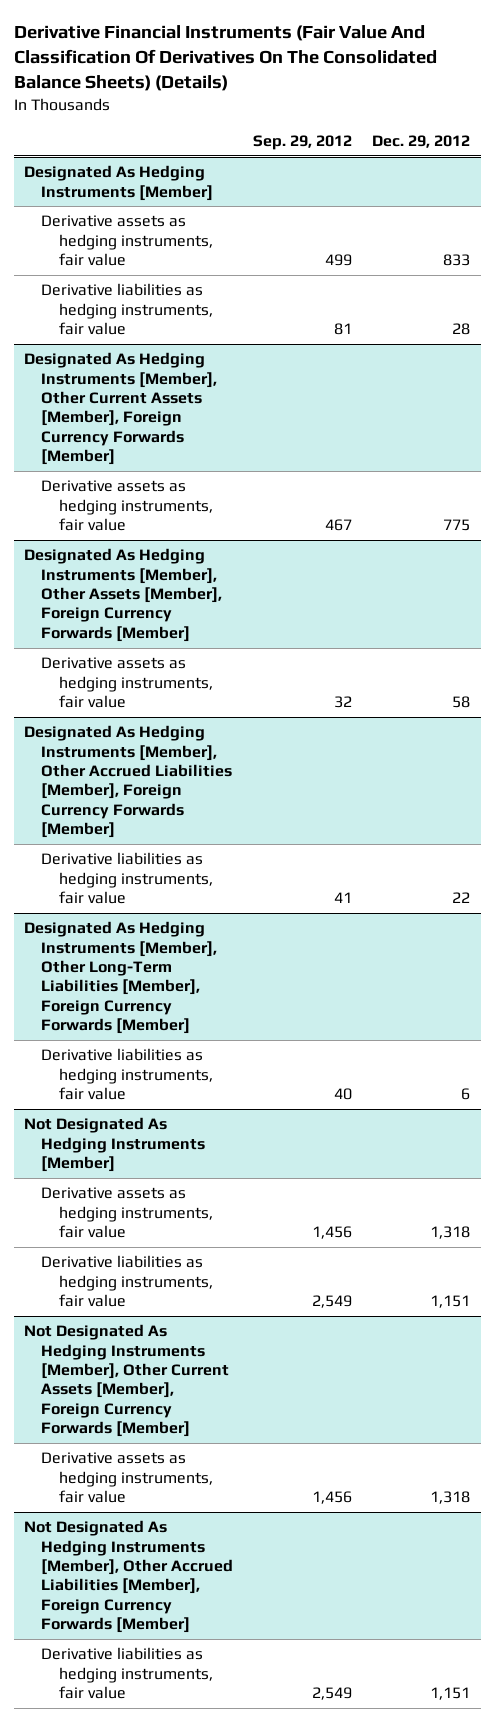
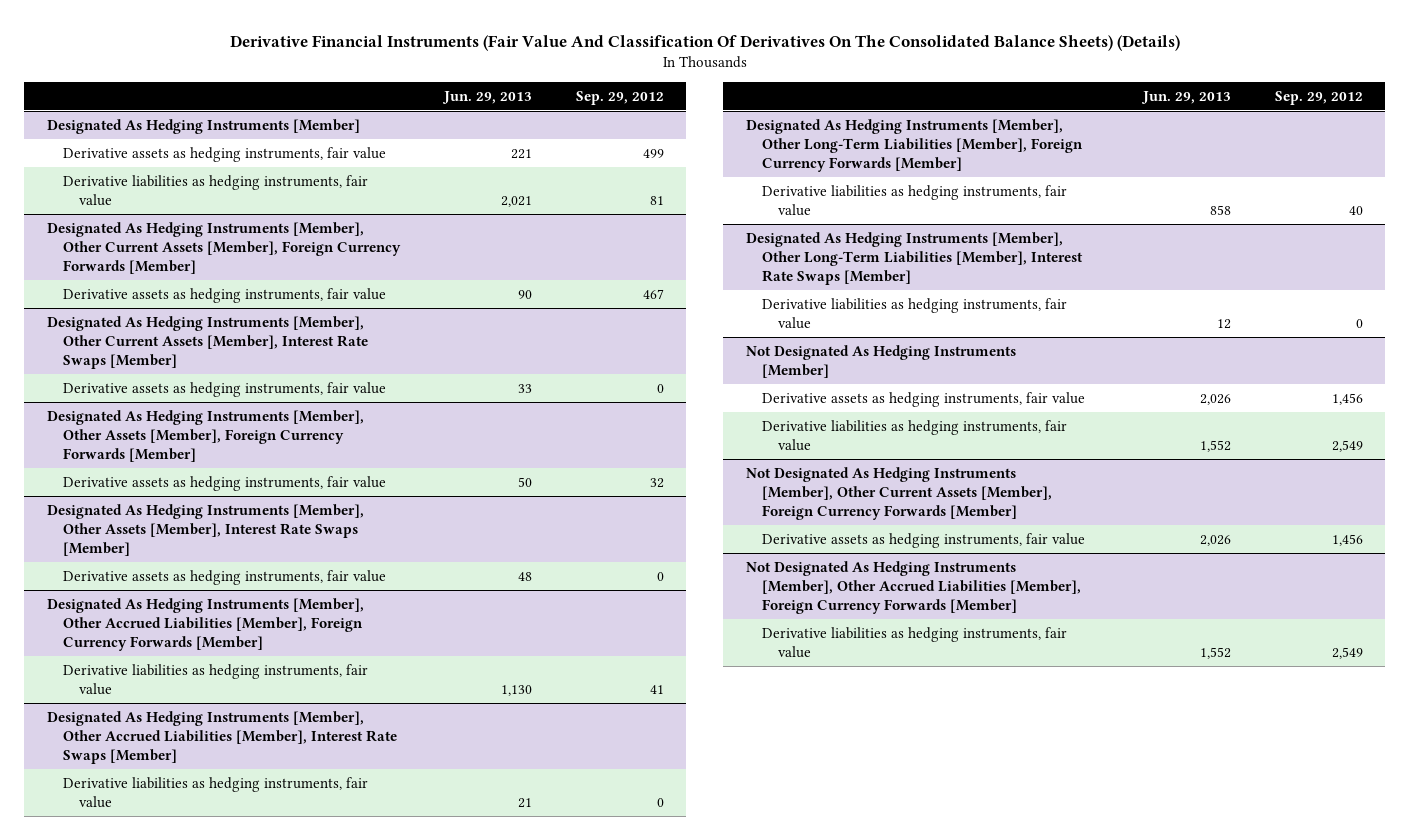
[372,134,471,148] Dec. 29, 2012 -> none
none -> [441,90,532,104] Jun. 29, 2013
none -> [46,315,368,369] Designated As Hedging Instruments [Member], Other Current Assets [Member], Interest Rate Swaps [Member]
none -> [62,381,386,397] Derivative assets as hedging instruments, fair value
none -> [46,503,364,556] Designated As Hedging Instruments [Member], Other Assets [Member], Interest Rate Swaps [Member]
none -> [62,569,386,585] Derivative assets as hedging instruments, fair value
none -> [46,710,397,764] Designated As Hedging Instruments [Member], Other Accrued Liabilities [Member], Interest Rate Swaps [Member]
none -> [62,776,368,808] Derivative liabilities as hedging instruments, fair value
none -> [745,231,1083,285] Designated As Hedging Instruments [Member], Other Long-Term Liabilities [Member], Interest Rate Swaps [Member]
none -> [761,297,1067,329] Derivative liabilities as hedging instruments, fair value

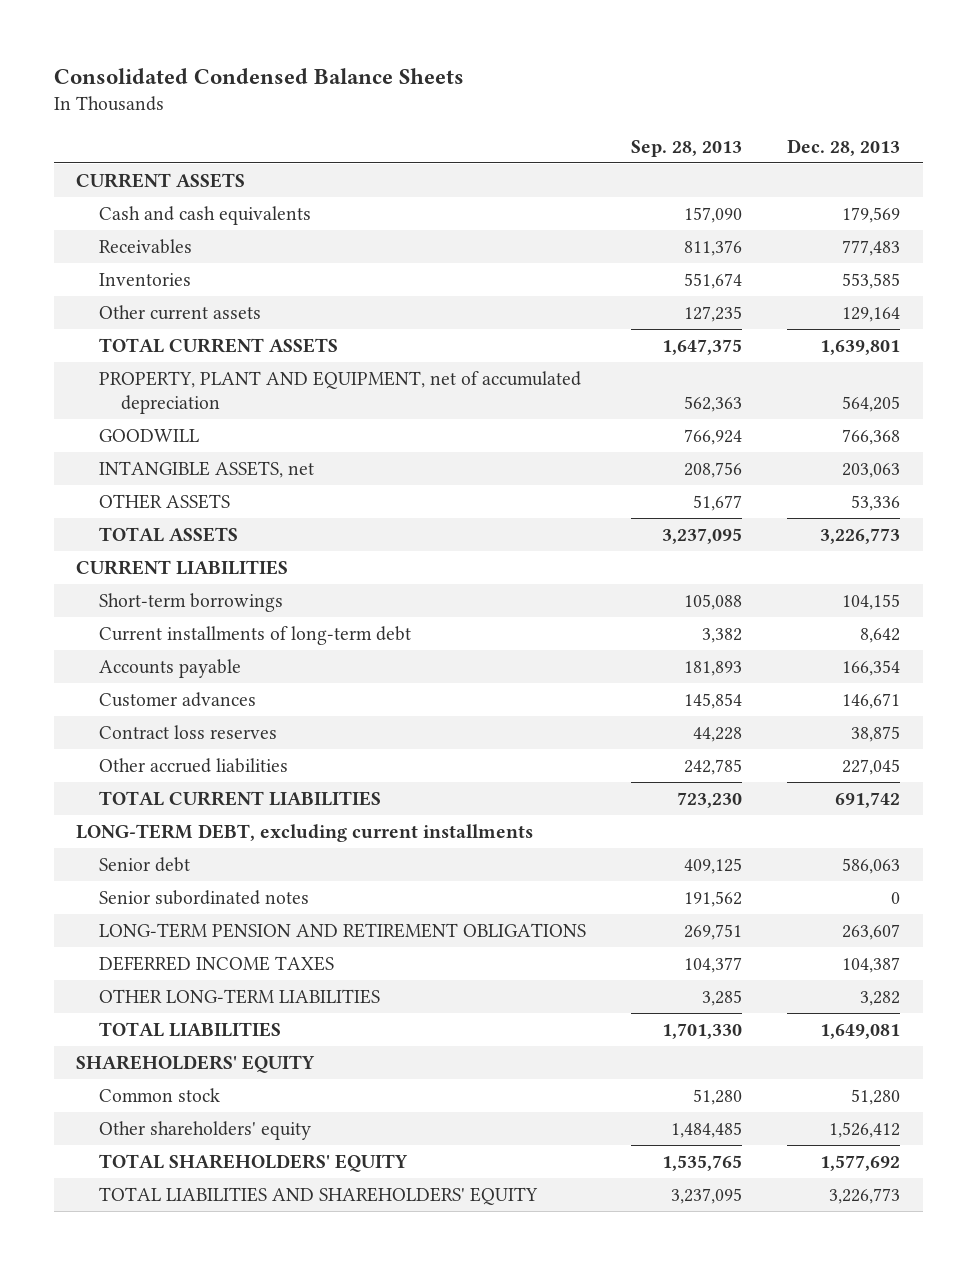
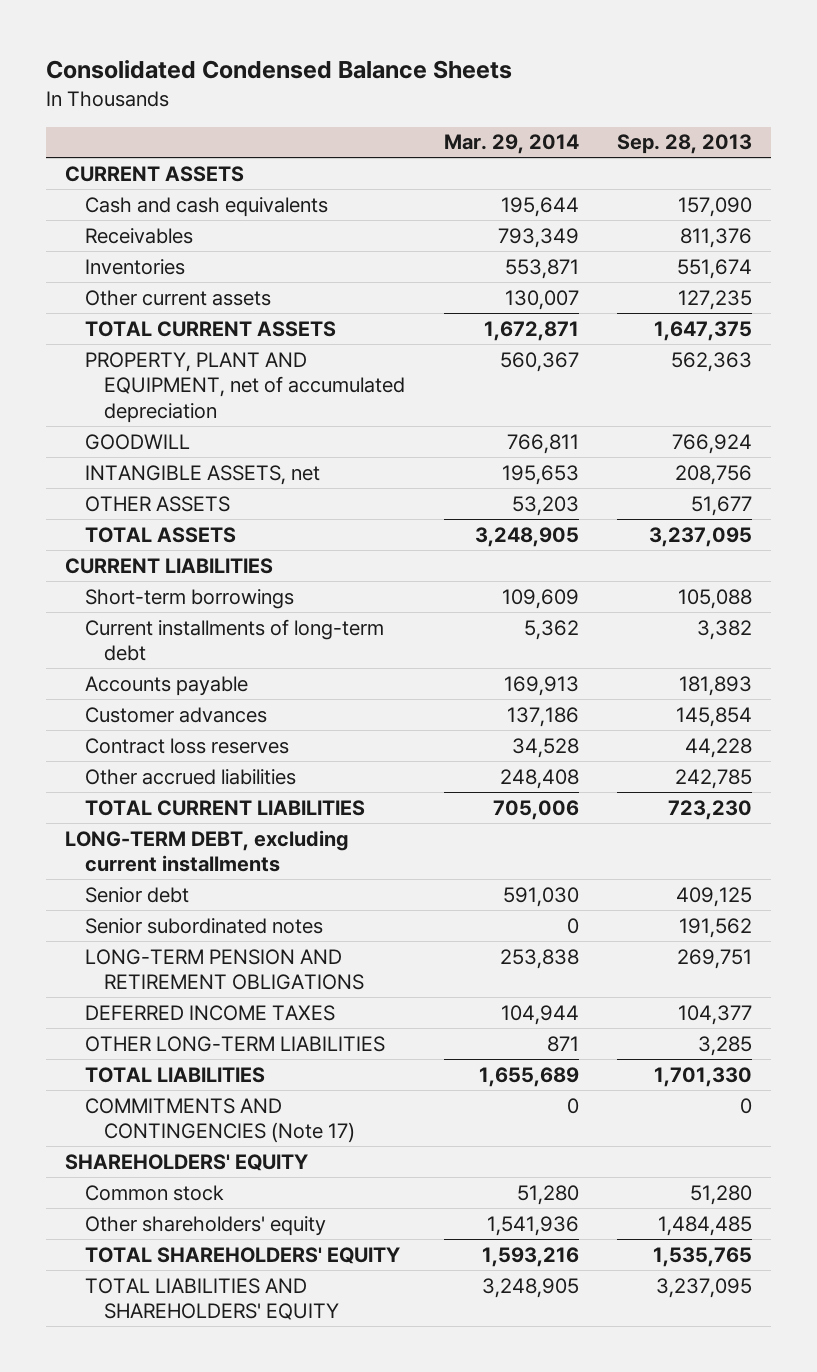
[787,138,901,156] Dec. 28, 2013 -> none
none -> [443,134,579,155] Mar. 29, 2014
none -> [84,1097,356,1144] COMMITMENTS AND CONTINGENCIES (Note 17)

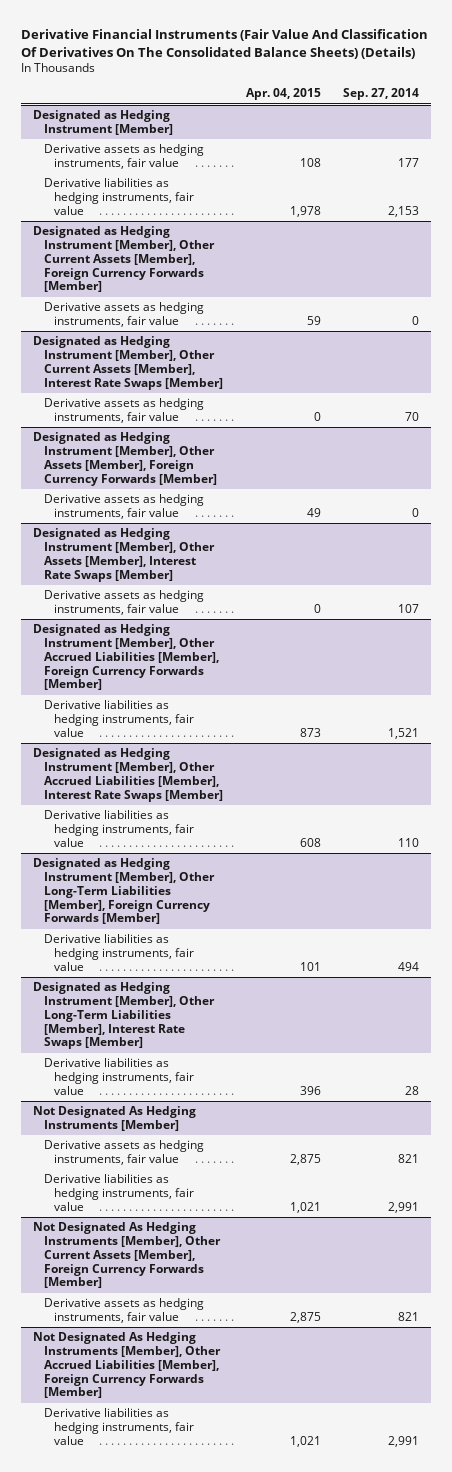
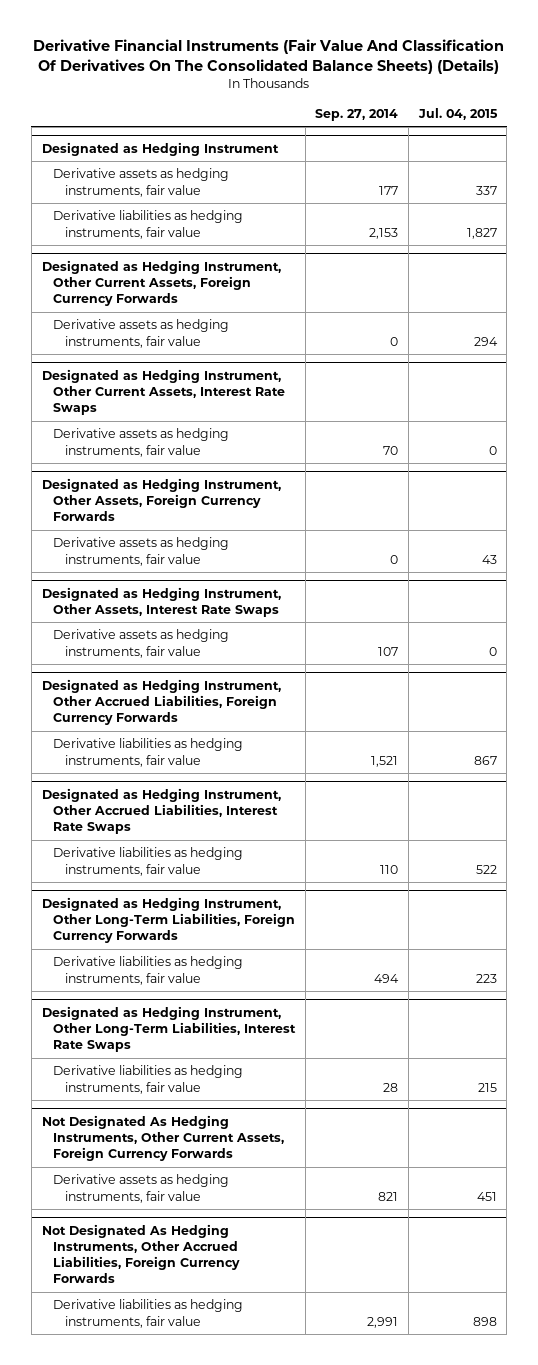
[245,88,321,101] Apr. 04, 2015 -> none
none -> [417,107,498,120] Jul. 04, 2015
[32,110,173,136] Designated as Hedging Instrument [Member] -> [41,141,279,156] Designated as Hedging Instrument
[32,226,215,293] Designated as Hedging Instrument [Member], Other Current Assets [Member], Foreign Currency Forwards [Member] -> [41,259,281,306] Designated as Hedging Instrument, Other Current Assets, Foreign Currency Forwards
[32,336,223,390] Designated as Hedging Instrument [Member], Other Current Assets [Member], Interest Rate Swaps [Member] -> [41,368,286,415] Designated as Hedging Instrument, Other Current Assets, Interest Rate Swaps
[32,432,217,486] Designated as Hedging Instrument [Member], Other Assets [Member], Foreign Currency Forwards [Member] -> [41,477,281,521] Designated as Hedging Instrument, Other Assets, Foreign Currency Forwards
[32,528,215,582] Designated as Hedging Instrument [Member], Other Assets [Member], Interest Rate Swaps [Member] -> [41,586,281,617] Designated as Hedging Instrument, Other Assets, Interest Rate Swaps
[32,624,219,691] Designated as Hedging Instrument [Member], Other Accrued Liabilities [Member], Foreign Currency Forwards [Member] -> [41,678,281,725] Designated as Hedging Instrument, Other Accrued Liabilities, Foreign Currency Forwards
[32,748,223,802] Designated as Hedging Instrument [Member], Other Accrued Liabilities [Member], Interest Rate Swaps [Member] -> [41,787,281,834] Designated as Hedging Instrument, Other Accrued Liabilities, Interest Rate Swaps
[32,858,215,925] Designated as Hedging Instrument [Member], Other Long-Term Liabilities [Member], Foreign Currency Forwards [Member] -> [41,896,296,943] Designated as Hedging Instrument, Other Long-Term Liabilities, Foreign Currency Forwards
[32,982,215,1050] Designated as Hedging Instrument [Member], Other Long-Term Liabilities [Member], Interest Rate Swaps [Member] -> [41,1005,297,1052] Designated as Hedging Instrument, Other Long-Term Liabilities, Interest Rate Swaps
[32,1106,196,1132] Not Designated As Hedging Instruments [Member] -> none
[43,1140,204,1166] Derivative assets as hedging instruments, fair value -> none
[43,1174,195,1211] Derivative liabilities as hedging instruments, fair value -> none
[32,1222,221,1289] Not Designated As Hedging Instruments [Member], Other Current Assets [Member], Foreign Currency Forwards [Member] -> [41,1114,285,1161] Not Designated As Hedging Instruments, Other Current Assets, Foreign Currency Forwards
[32,1332,221,1399] Not Designated As Hedging Instruments [Member], Other Accrued Liabilities [Member], Foreign Currency Forwards [Member] -> [41,1223,241,1284] Not Designated As Hedging Instruments, Other Accrued Liabilities, Foreign Currency Forwards

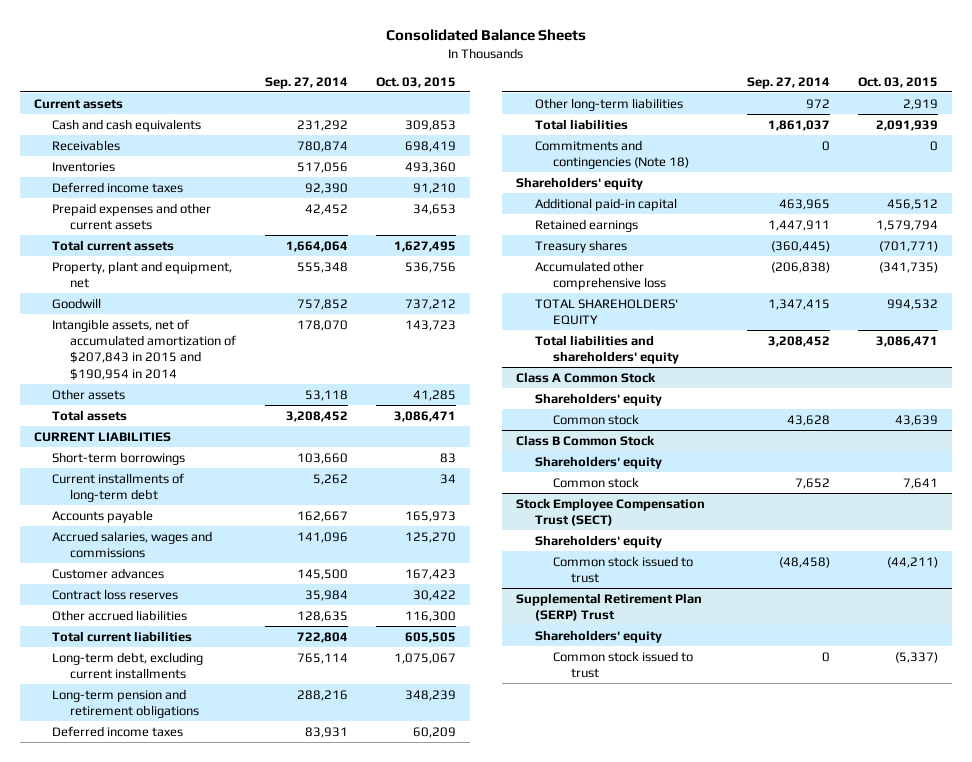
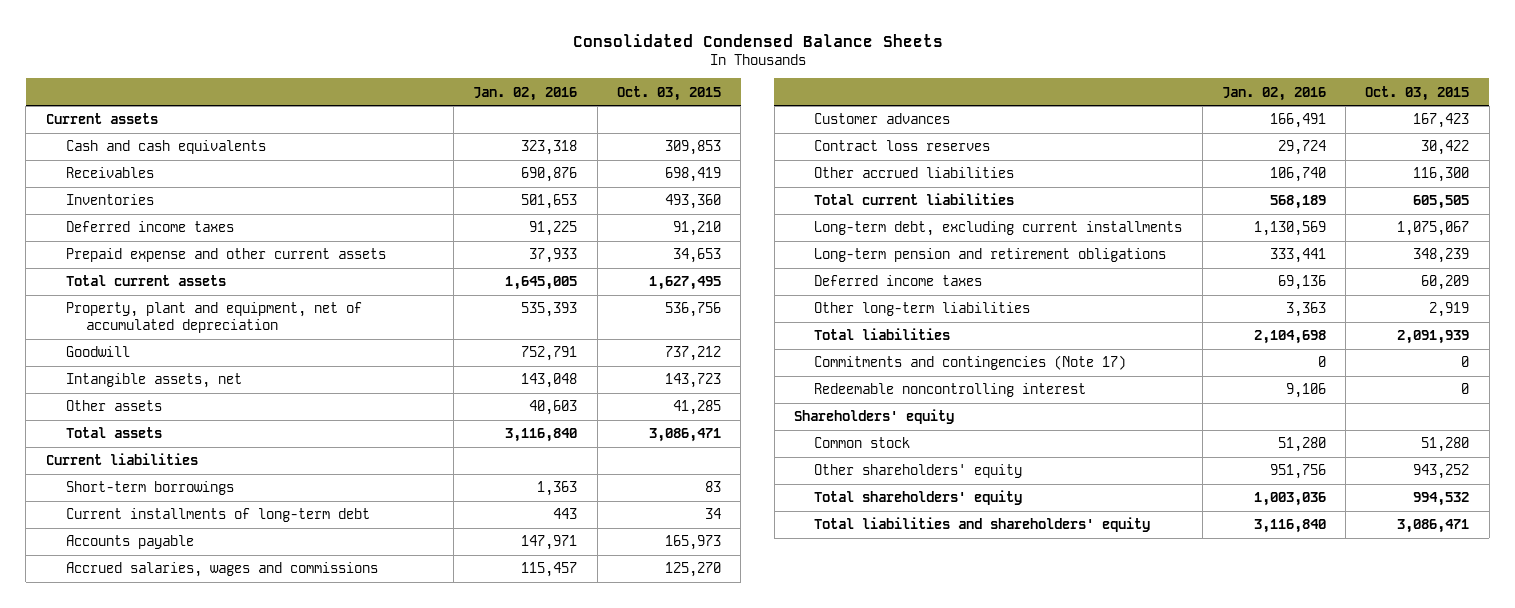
[386,29,587,42] Consolidated Balance Sheets -> [572,33,943,47] Consolidated Condensed Balance Sheets
[264,76,348,89] Sep. 27, 2014 -> none
none -> [473,86,578,101] Jan. 02, 2016
[52,202,212,231] Prepaid expenses and other current assets -> [66,248,387,263] Prepaid expense and other current assets
[52,260,233,289] Property, plant and equipment, net -> [66,302,363,334] Property, plant and equipment, net of accumulated depreciation
[52,318,237,380] Intangible assets, net of accumulated amortization of $207,843 in 2015 and $190,954 in 2014 -> [66,373,243,389] Intangible assets, net
[33,431,171,442] CURRENT LIABILITIES -> [45,453,198,466] Current liabilities
[534,139,690,170] Commitments and contingencies (Note 18) -> [814,355,1127,371] Commitments and contingencies (Note 17)
none -> [814,383,1087,398] Redeemable noncontrolling interest
[534,197,677,211] Additional paid-in capital -> none
[534,218,638,232] Retained earnings -> none
[534,239,627,253] Treasury shares -> none
[534,260,667,291] Accumulated other comprehensive loss -> none
none -> [814,437,911,449] Common stock
none -> [814,464,1023,479] Other shareholders' equity
[534,298,678,326] TOTAL SHAREHOLDERS' EQUITY -> [814,490,1023,506] Total shareholders' equity
[516,371,657,383] Class A Common Stock -> none
[534,392,662,406] Shareholders' equity -> none
[553,413,640,425] Common stock -> none
[516,434,656,446] Class B Common Stock -> none
[534,455,662,469] Shareholders' equity -> none
[553,476,640,488] Common stock -> none
[516,497,706,527] Stock Employee Compensation Trust (SECT) -> none
[534,534,662,548] Shareholders' equity -> none
[553,555,694,584] Common stock issued to trust -> none
[516,592,703,622] Supplemental Retirement Plan (SERP) Trust -> none
[534,629,662,643] Shareholders' equity -> none
[553,650,694,679] Common stock issued to trust -> none

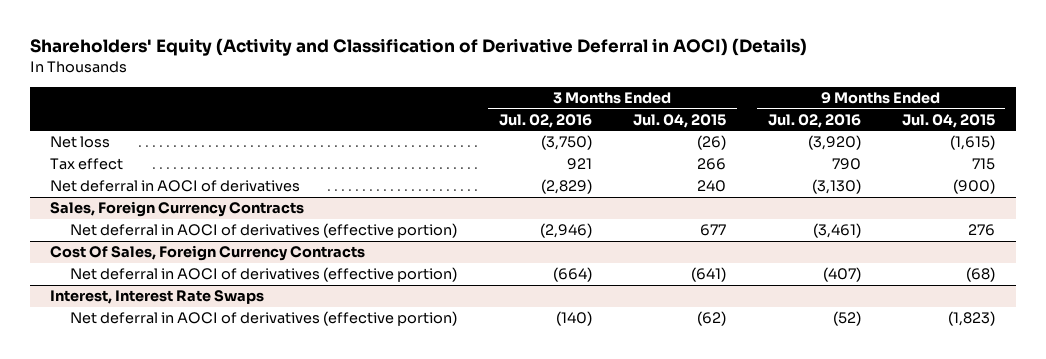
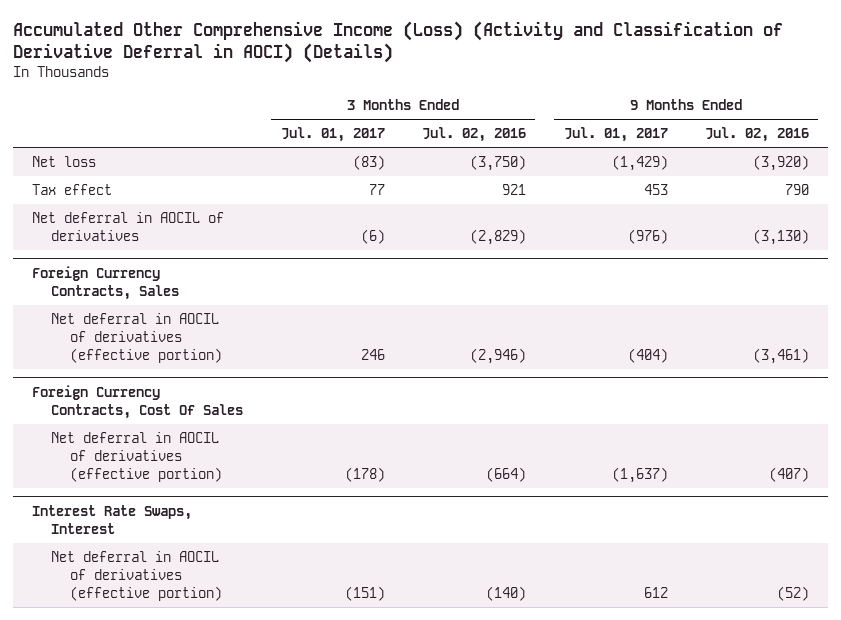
[29,38,807,57] Shareholders' Equity (Activity and Classification of Derivative Deferral in AOCI) (Details) -> [13,20,784,63] Accumulated Other Comprehensive Income (Loss) (Activity and Classification of Derivative Deferral in AOCI) (Details)
[633,113,727,128] Jul. 04, 2015 -> none
[902,113,996,128] Jul. 04, 2015 -> none
none -> [280,127,385,143] Jul. 01, 2017
none -> [563,127,668,143] Jul. 01, 2017
[50,180,301,193] Net deferral in AOCI of derivatives -> [32,211,225,241] Net deferral in AOCIL of derivatives
[50,201,305,218] Sales, Foreign Currency Contracts -> [32,265,180,300] Foreign Currency Contracts, Sales
[70,223,458,239] Net deferral in AOCI of derivatives (effective portion) -> [51,312,223,363] Net deferral in AOCIL of derivatives (effective portion)
[50,245,366,262] Cost Of Sales, Foreign Currency Contracts -> [32,384,244,419] Foreign Currency Contracts, Cost Of Sales
[70,267,458,283] Net deferral in AOCI of derivatives (effective portion) -> [51,431,223,482] Net deferral in AOCIL of derivatives (effective portion)
[50,290,265,305] Interest, Interest Rate Swaps -> [32,504,193,534] Interest Rate Swaps, Interest
[70,311,458,327] Net deferral in AOCI of derivatives (effective portion) -> [51,550,223,601] Net deferral in AOCIL of derivatives (effective portion)

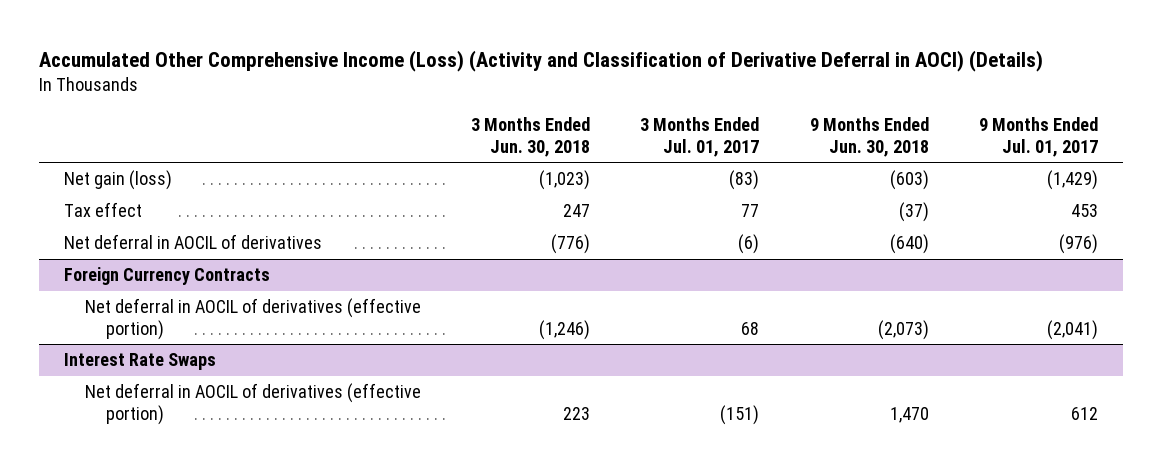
[422,127,527,143] Jul. 02, 2016 -> none
[704,127,809,143] Jul. 02, 2016 -> none
none -> [471,117,591,157] 3 Months Ended Jun. 30, 2018
none -> [809,117,929,157] 9 Months Ended Jun. 30, 2018
[32,155,97,167] Net loss -> [63,170,172,191] Net gain (loss)
[32,384,244,419] Foreign Currency Contracts, Cost Of Sales -> none
[51,431,223,482] Net deferral in AOCIL of derivatives (effective portion) -> none
[32,265,180,300] Foreign Currency Contracts, Sales -> [63,267,270,286] Foreign Currency Contracts
[360,348,385,360] 246 -> [741,321,760,335] 68
[627,347,668,363] (404) -> [1046,319,1098,340] (2,041)
[32,504,193,534] Interest Rate Swaps, Interest -> [63,353,216,371] Interest Rate Swaps

